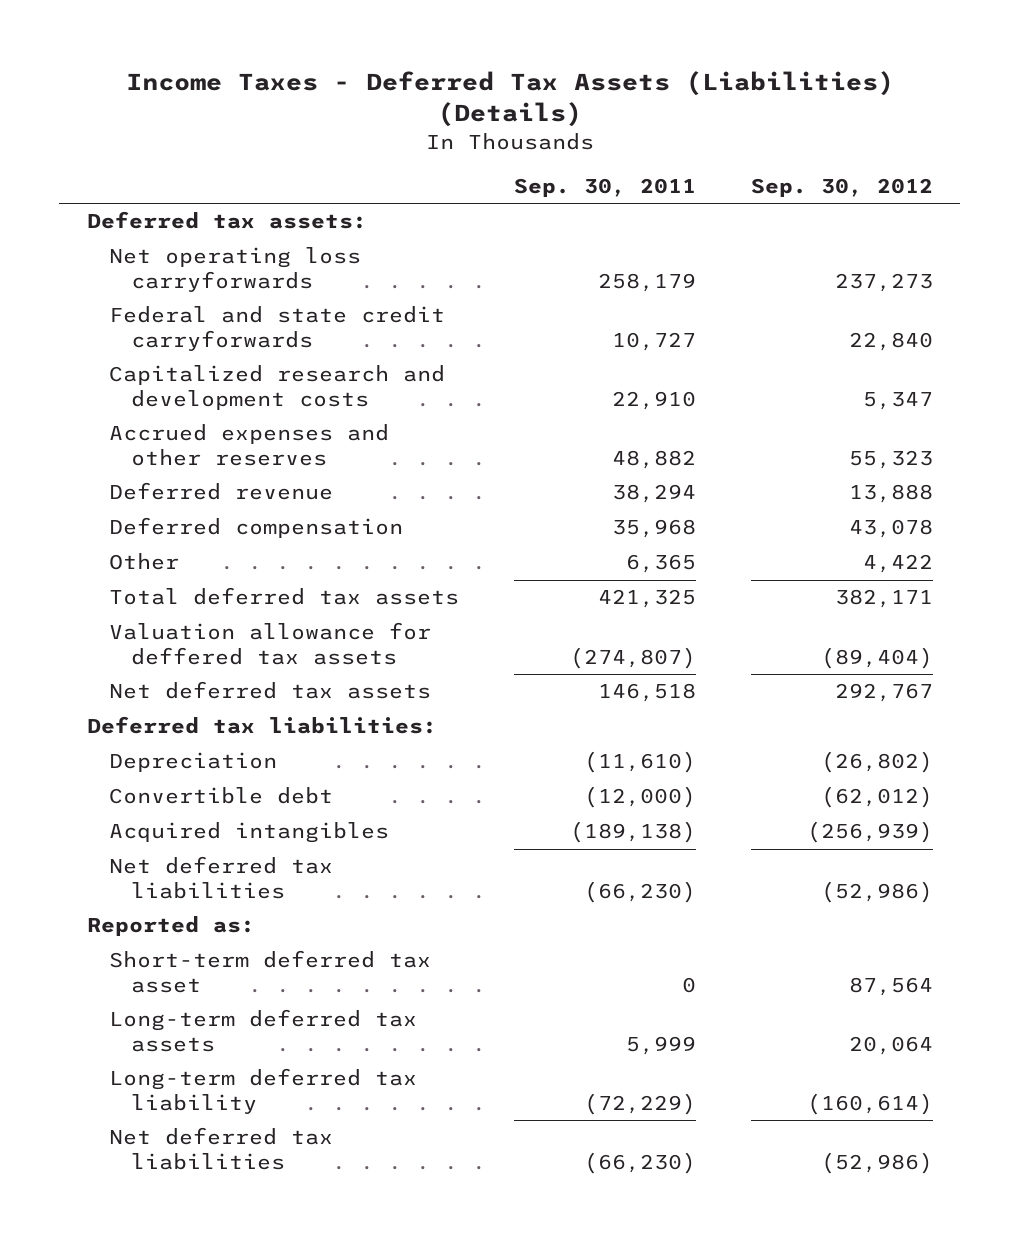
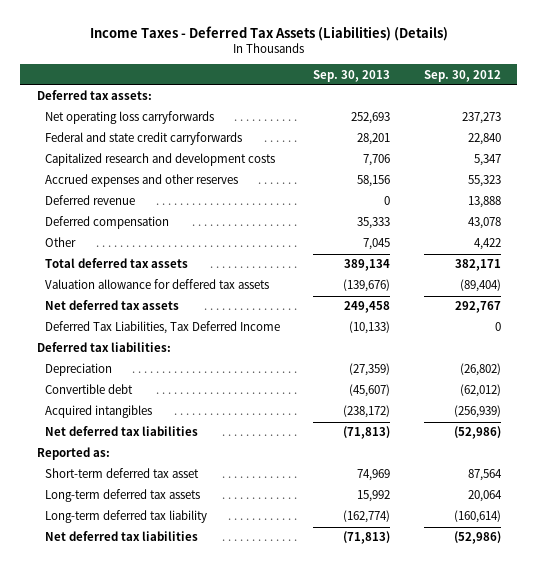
[513,177,696,197] Sep. 30, 2011 -> none
none -> [313,69,391,82] Sep. 30, 2013
none -> [45,321,281,335] Deferred Tax Liabilities, Tax Deferred Income

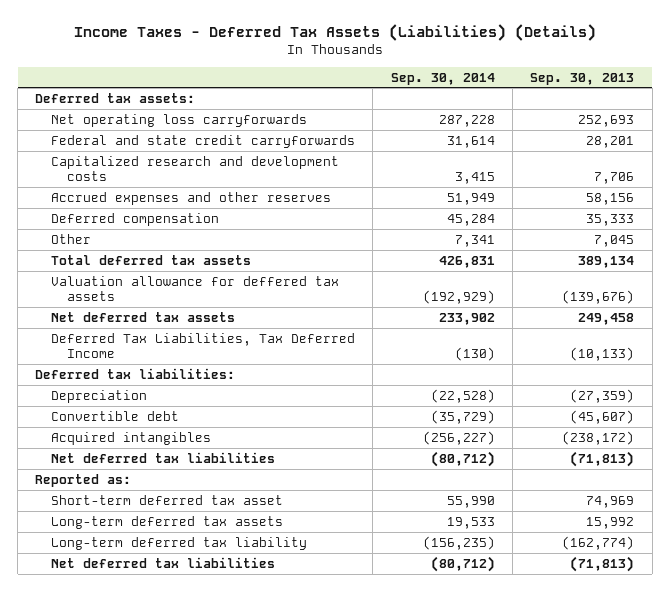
[423,69,501,82] Sep. 30, 2012 -> none
none -> [390,72,495,85] Sep. 30, 2014
[45,195,136,206] Deferred revenue -> none

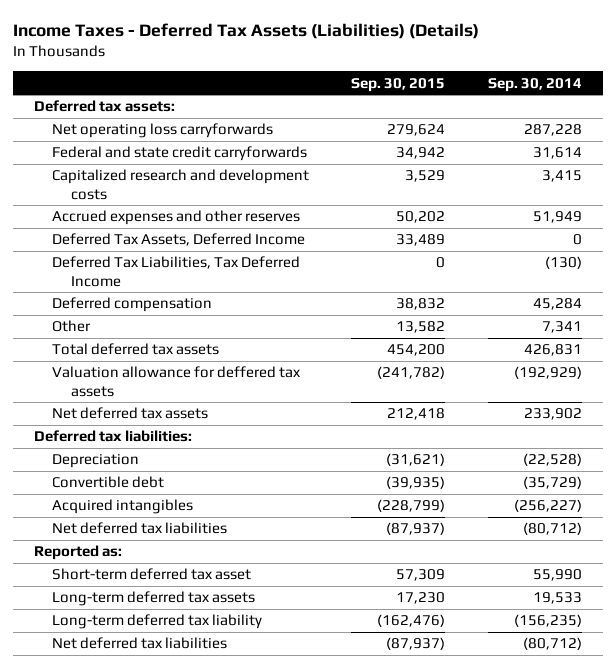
[530,72,635,85] Sep. 30, 2013 -> none
none -> [351,77,446,92] Sep. 30, 2015
none -> [52,233,306,247] Deferred Tax Assets, Deferred Income
[51,332,356,359] Deferred Tax Liabilities, Tax Deferred Income -> [52,256,301,287] Deferred Tax Liabilities, Tax Deferred Income

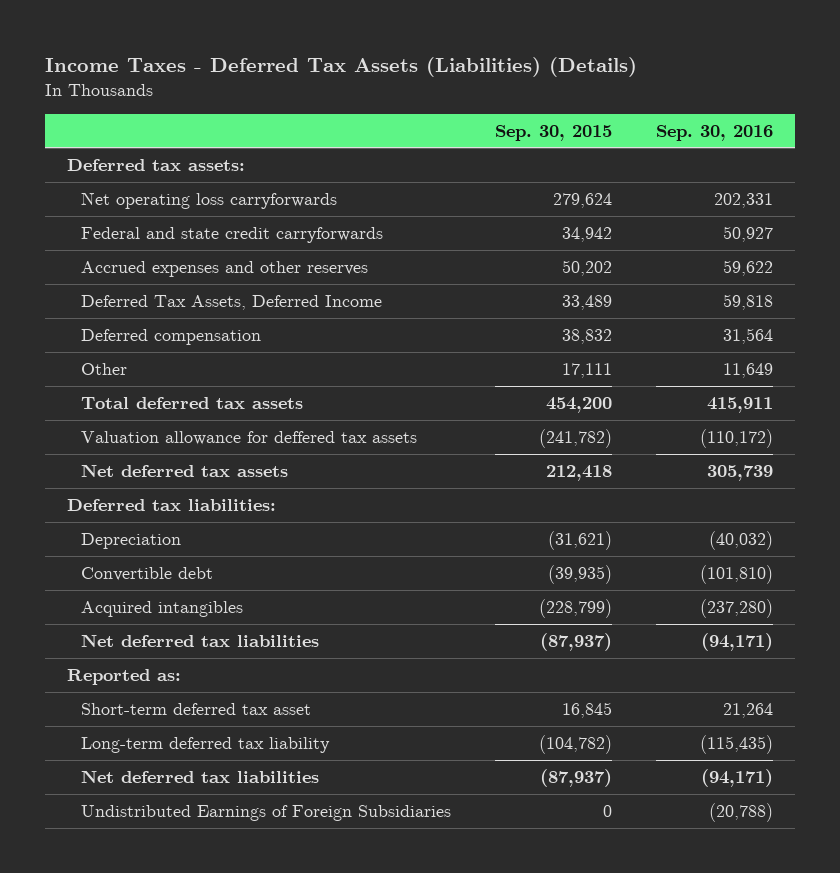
[487,77,582,92] Sep. 30, 2014 -> none
none -> [655,124,773,141] Sep. 30, 2016
[52,169,310,200] Capitalized research and development costs -> none
[52,256,301,287] Deferred Tax Liabilities, Tax Deferred Income -> none
[396,321,446,334] 13,582 -> [562,363,613,379] 17,111
[52,591,256,607] Long-term deferred tax assets -> none
[396,569,446,582] 57,309 -> [562,702,613,719] 16,845
[377,614,446,628] (162,476) -> [539,735,613,755] (104,782)
none -> [81,805,452,822] Undistributed Earnings of Foreign Subsidiaries

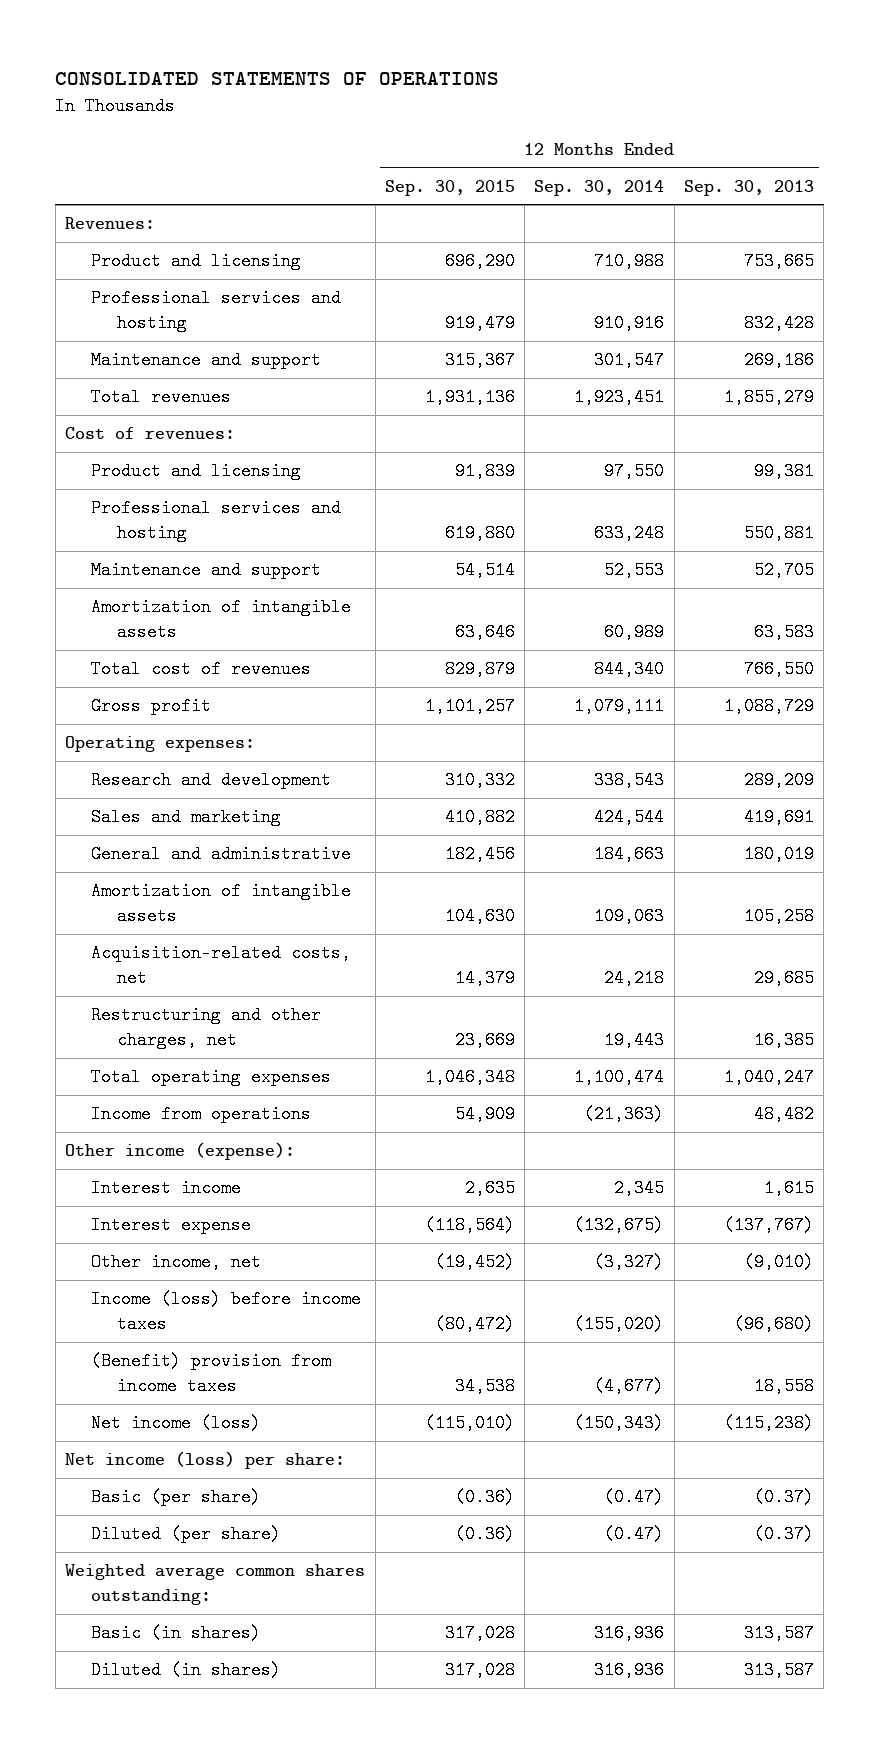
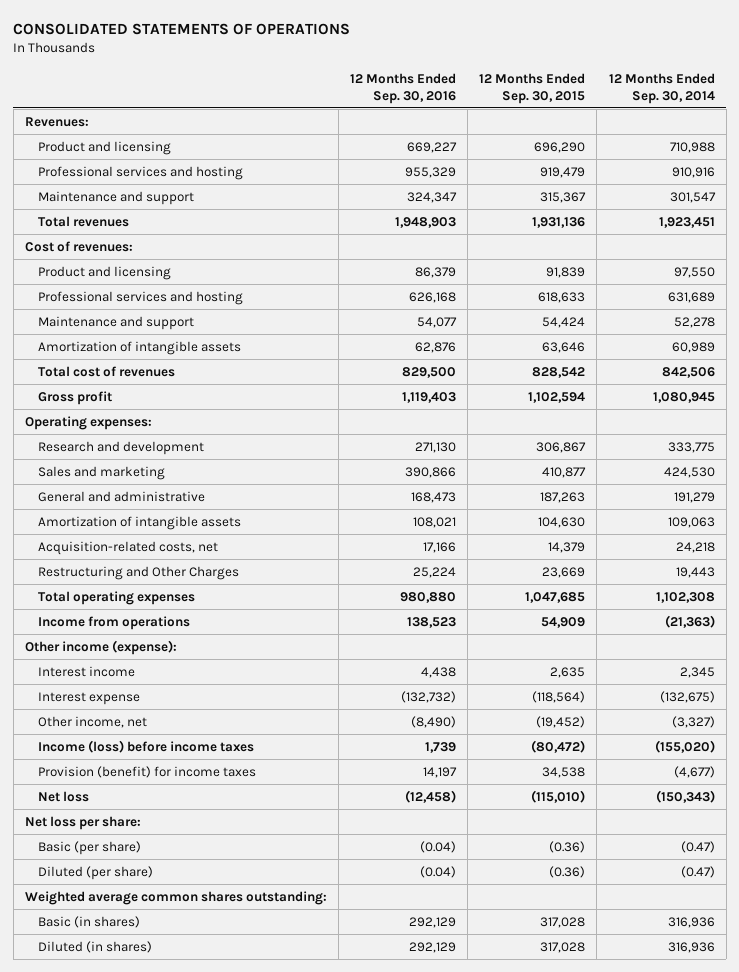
[684,179,815,196] Sep. 30, 2013 -> none
none -> [350,72,457,104] 12 Months Ended Sep. 30, 2016
[444,524,515,543] 619,880 -> [538,291,586,303] 618,633
[594,524,665,543] 633,248 -> [667,291,715,303] 631,689
[454,561,515,580] 54,514 -> [542,316,586,328] 54,424
[604,561,665,580] 52,553 -> [673,316,715,328] 52,278
[444,660,515,679] 829,879 -> [532,366,586,378] 828,542
[594,660,665,679] 844,340 -> [661,366,715,378] 842,506
[424,697,515,716] 1,101,257 -> [528,391,586,403] 1,102,594
[574,697,665,716] 1,079,111 -> [652,391,715,403] 1,080,945
[444,771,515,790] 310,332 -> [536,441,587,453] 306,867
[594,771,665,790] 338,543 -> [667,441,715,453] 333,775
[444,808,515,827] 410,882 -> [542,466,587,478] 410,877
[594,808,665,827] 424,544 -> [663,466,715,478] 424,530
[444,845,515,864] 182,456 -> [540,491,586,503] 187,263
[594,845,665,864] 184,663 -> [673,491,715,503] 191,279
[90,1006,321,1050] Restructuring and other charges, net -> [37,565,239,580] Restructuring and Other Charges
[424,1068,515,1087] 1,046,348 -> [525,591,586,603] 1,047,685
[574,1068,665,1087] 1,100,474 -> [655,591,715,603] 1,102,308
[90,1352,331,1396] (Benefit) provision from income taxes -> [37,765,256,778] Provision (benefit) for income taxes
[90,1414,261,1433] Net income (loss) -> [37,790,89,802] Net loss
[65,1451,346,1470] Net income (loss) per share: -> [24,815,141,830] Net loss per share:

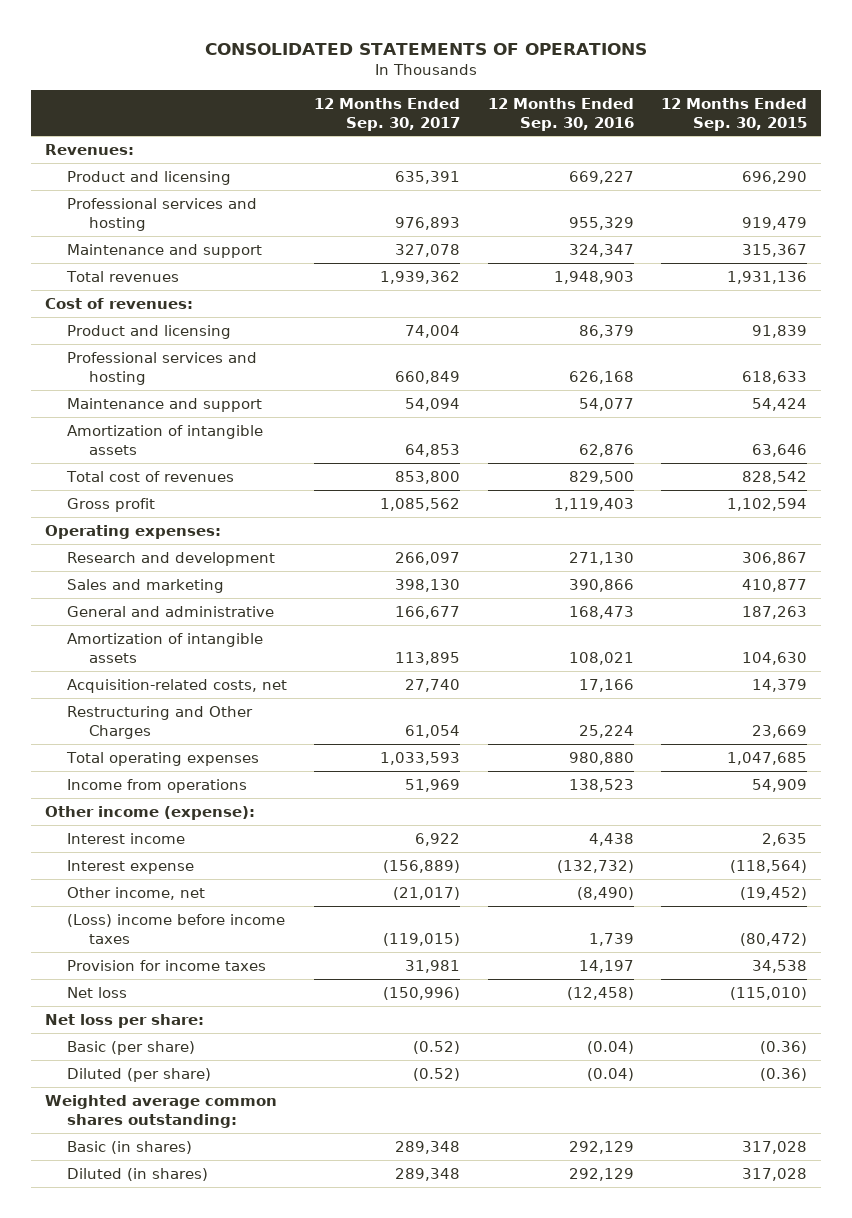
[608,72,715,104] 12 Months Ended Sep. 30, 2014 -> none
none -> [314,97,461,131] 12 Months Ended Sep. 30, 2017
[37,739,254,753] Income (loss) before income taxes -> [67,913,286,944] (Loss) income before income taxes
[37,765,256,778] Provision (benefit) for income taxes -> [67,959,267,971] Provision for income taxes

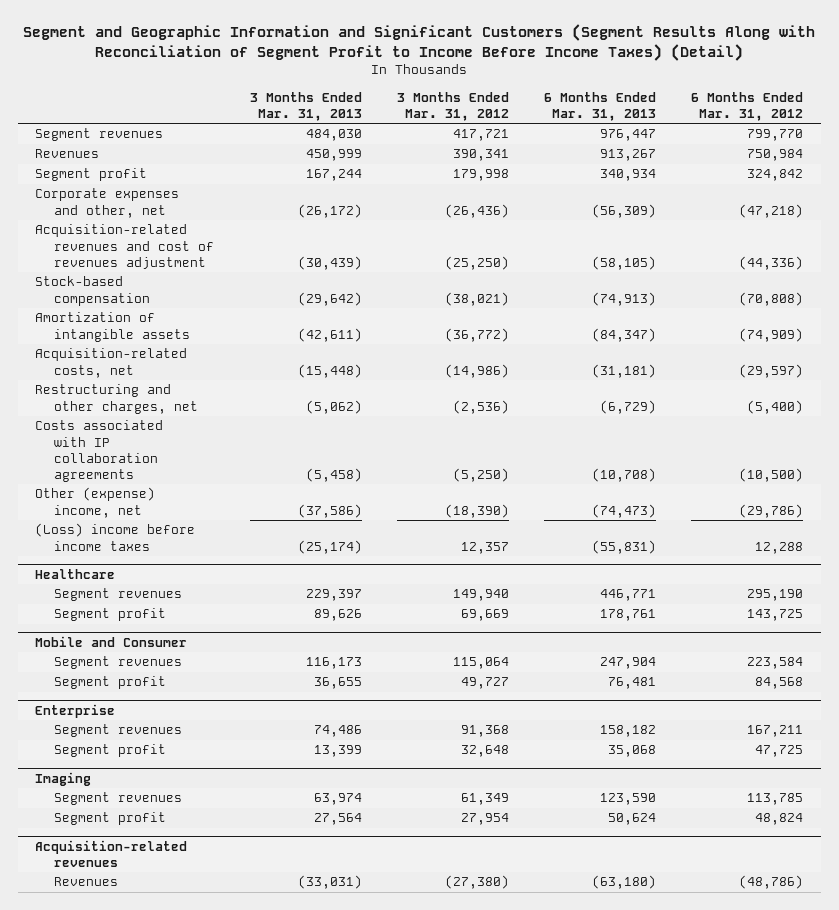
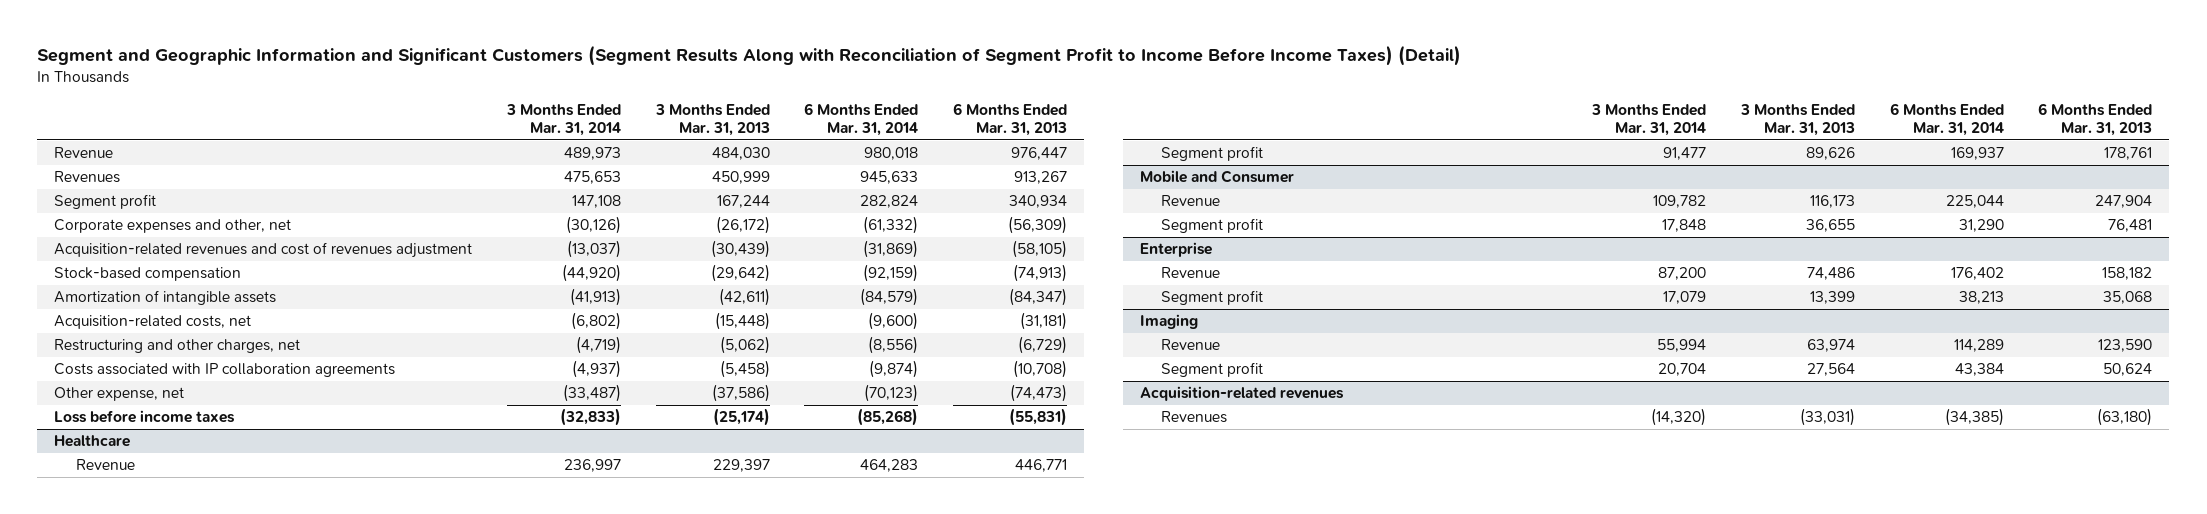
[396,91,509,121] 3 Months Ended Mar. 31, 2012 -> none
[691,91,804,121] 6 Months Ended Mar. 31, 2012 -> none
none -> [505,103,621,137] 3 Months Ended Mar. 31, 2014
none -> [804,102,919,137] 6 Months Ended Mar. 31, 2014
[35,128,164,142] Segment revenues -> [54,147,114,159] Revenue
[35,487,156,518] Other (expense) income, net -> [54,387,185,402] Other expense, net
[35,523,196,551] (Loss) income before income taxes -> [54,410,236,424] Loss before income taxes
[54,588,183,602] Segment revenues -> [75,459,135,471] Revenue
[54,656,183,670] Segment revenues -> [1161,195,1221,207] Revenue
[54,724,183,738] Segment revenues -> [1161,267,1221,279] Revenue
[54,792,183,806] Segment revenues -> [1161,339,1221,351] Revenue

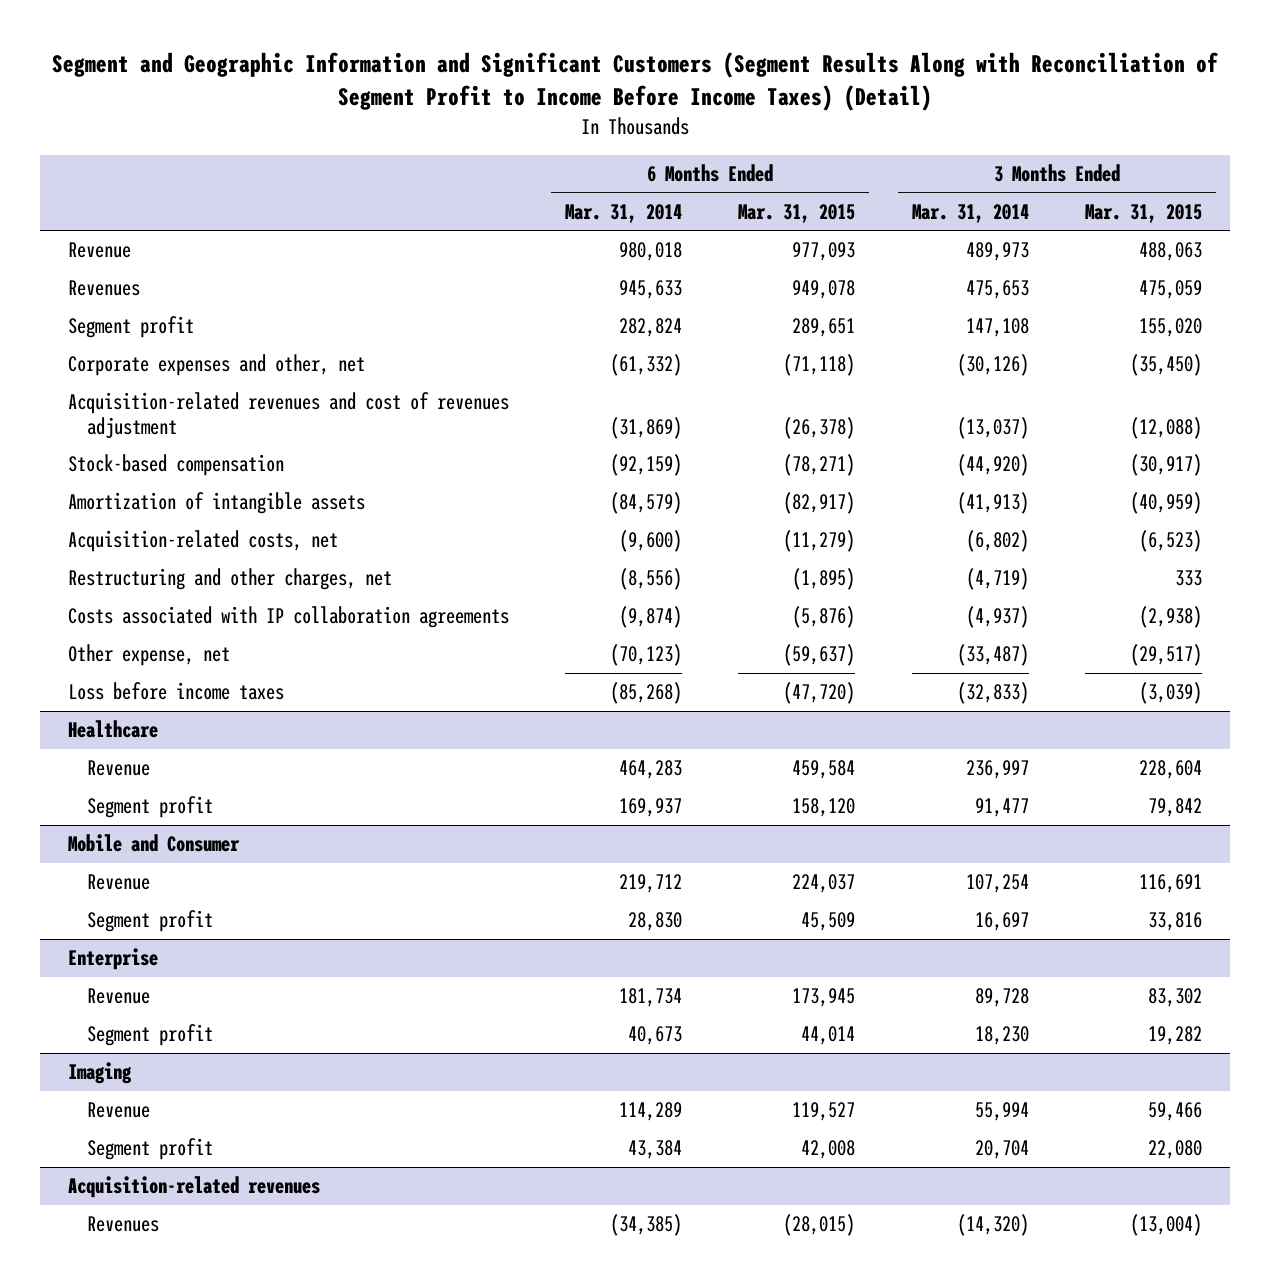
[654,103,770,137] 3 Months Ended Mar. 31, 2013 -> none
[952,102,1067,137] 6 Months Ended Mar. 31, 2013 -> none
none -> [738,203,856,223] Mar. 31, 2015
none -> [1084,203,1202,223] Mar. 31, 2015
[1653,195,1707,209] 109,782 -> [965,874,1029,894] 107,254
[1945,195,2004,209] 225,044 -> [619,874,683,894] 219,712
[1662,219,1707,233] 17,848 -> [974,912,1029,932] 16,697
[1958,219,2004,233] 31,290 -> [628,912,683,932] 28,830
[1658,267,1707,281] 87,200 -> [974,988,1029,1008] 89,728
[1950,267,2004,281] 176,402 -> [619,988,683,1008] 181,734
[1663,291,1707,305] 17,079 -> [974,1026,1029,1046] 18,230
[1958,291,2004,305] 38,213 -> [628,1026,683,1046] 40,673

